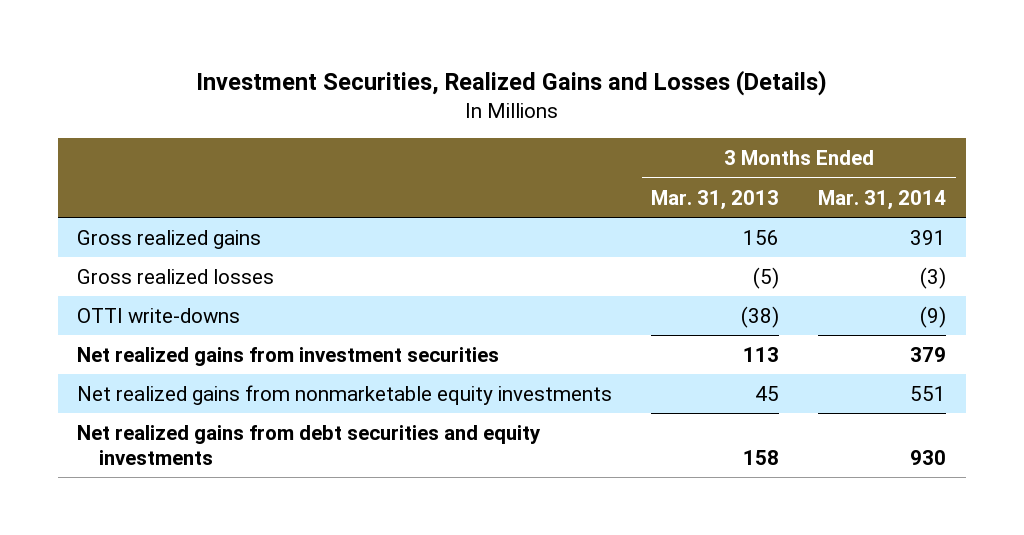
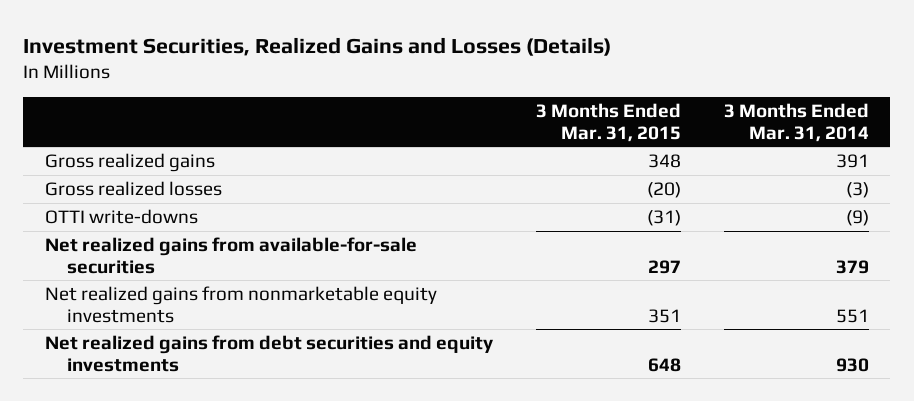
[651,189,780,210] Mar. 31, 2013 -> none
none -> [535,102,681,142] 3 Months Ended Mar. 31, 2015
[77,346,500,366] Net realized gains from investment securities -> [44,236,417,274] Net realized gains from available-for-sale securities

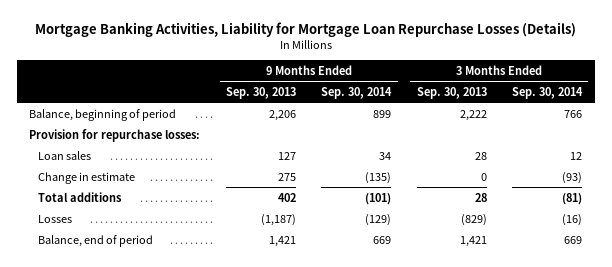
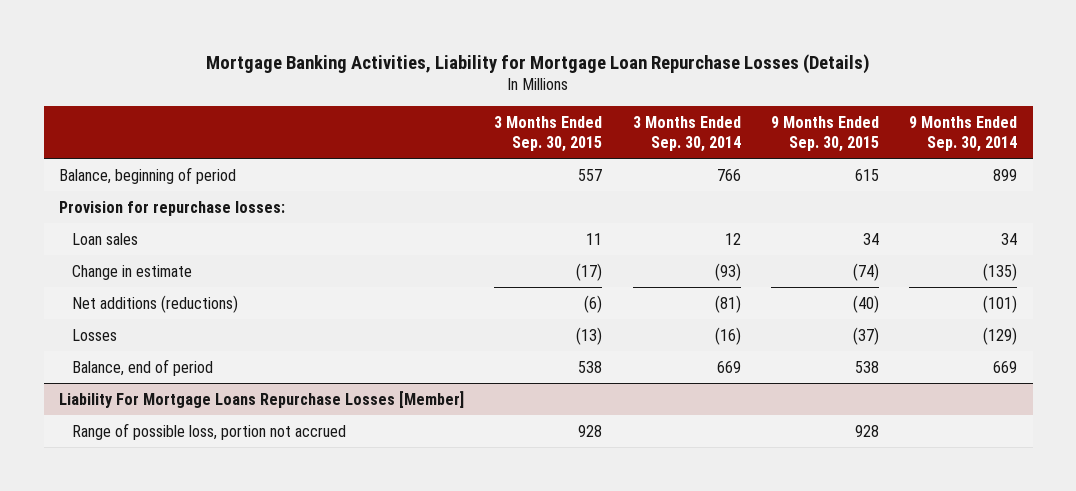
[225,86,296,99] Sep. 30, 2013 -> none
[416,86,487,99] Sep. 30, 2013 -> none
none -> [494,115,603,153] 3 Months Ended Sep. 30, 2015
none -> [771,115,880,153] 9 Months Ended Sep. 30, 2015
[38,191,123,202] Total additions -> [71,294,238,313] Net additions (reductions)
none -> [58,390,464,408] Liability For Mortgage Loans Repurchase Losses [Member]
none -> [71,422,346,440] Range of possible loss, portion not accrued

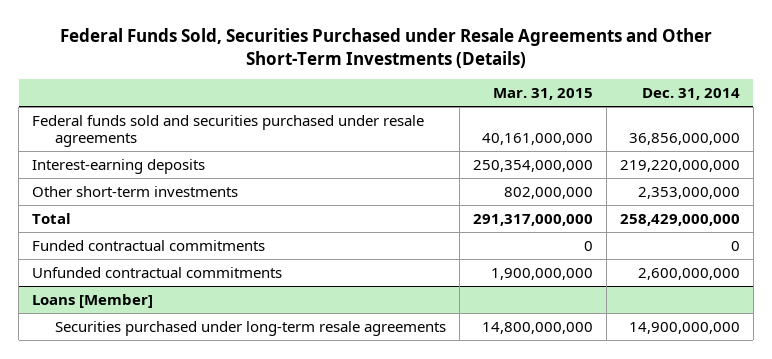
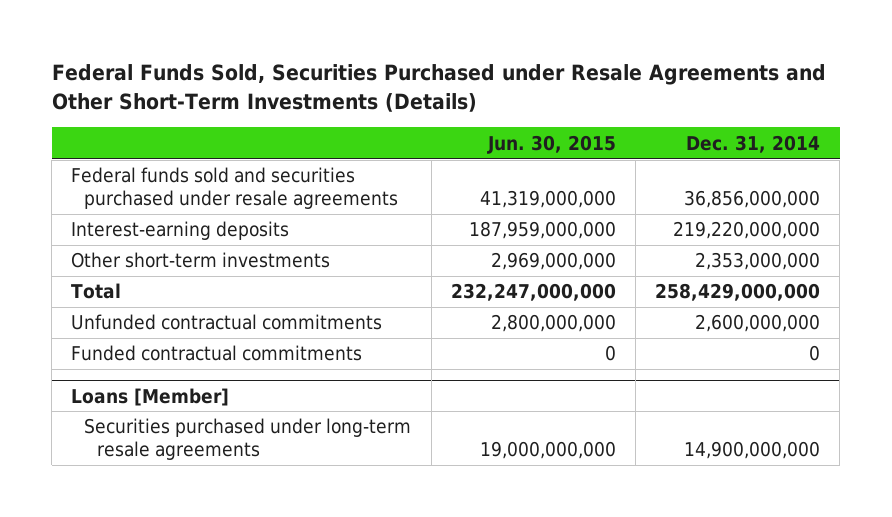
[492,88,593,101] Mar. 31, 2015 -> none
none -> [486,134,616,154] Jun. 30, 2015
[32,239,266,251] Funded contractual commitments -> [71,345,363,362] Funded contractual commitments

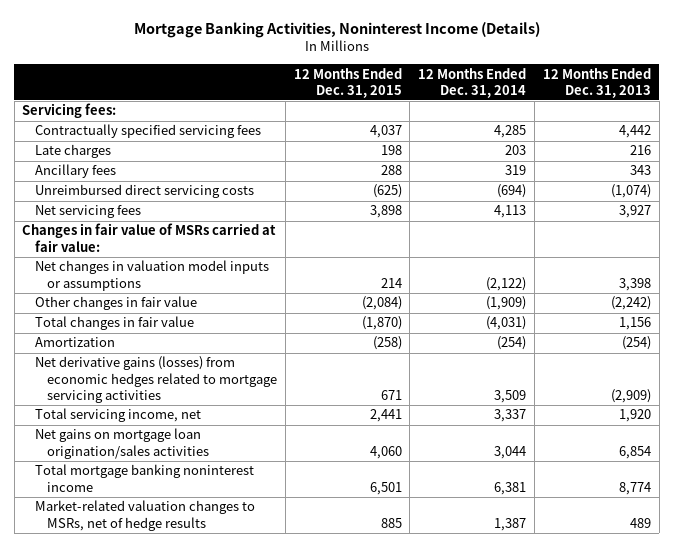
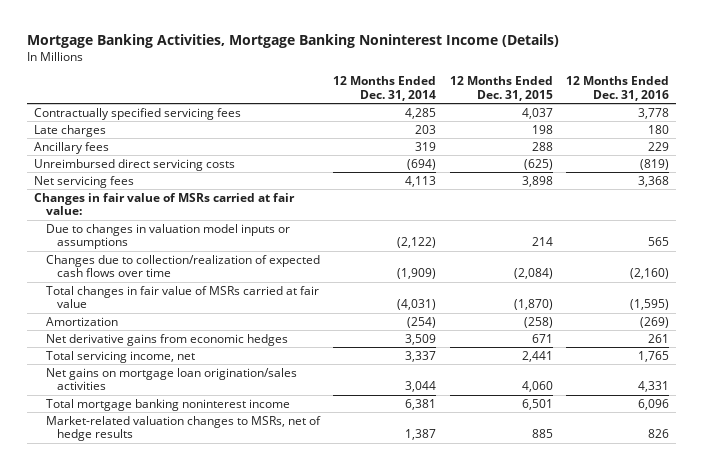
[133,22,540,39] Mortgage Banking Activities, Noninterest Income (Details) -> [27,34,560,49] Mortgage Banking Activities, Mortgage Banking Noninterest Income (Details)
[542,67,651,98] 12 Months Ended Dec. 31, 2013 -> none
none -> [565,75,669,101] 12 Months Ended Dec. 31, 2016
[22,103,117,119] Servicing fees: -> none
[34,260,269,291] Net changes in valuation model inputs or assumptions -> [45,223,290,250] Due to changes in valuation model inputs or assumptions
[34,296,197,311] Other changes in fair value -> [45,254,320,278] Changes due to collection/realization of expected cash flows over time
[34,316,194,331] Total changes in fair value -> [45,285,319,309] Total changes in fair value of MSRs carried at fair value
[34,356,278,404] Net derivative gains (losses) from economic hedges related to mortgage servicing activities -> [45,333,288,346] Net derivative gains from economic hedges

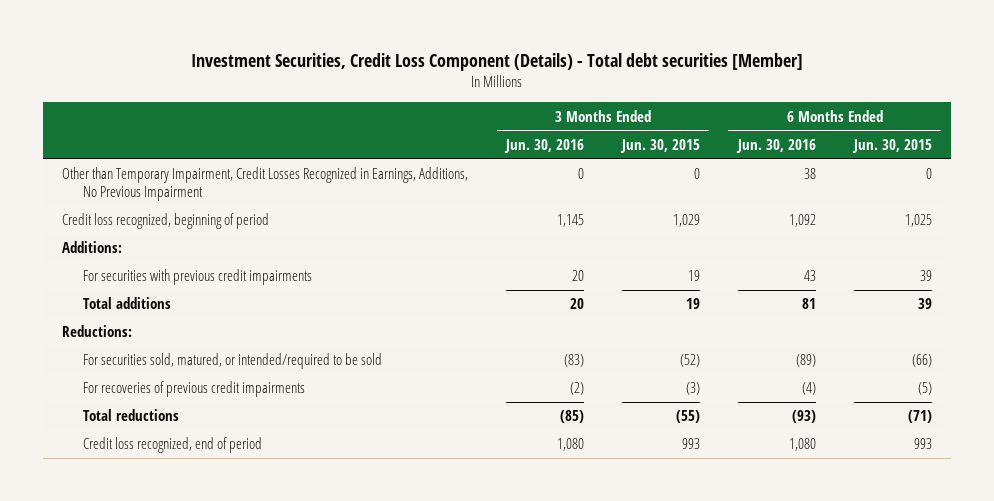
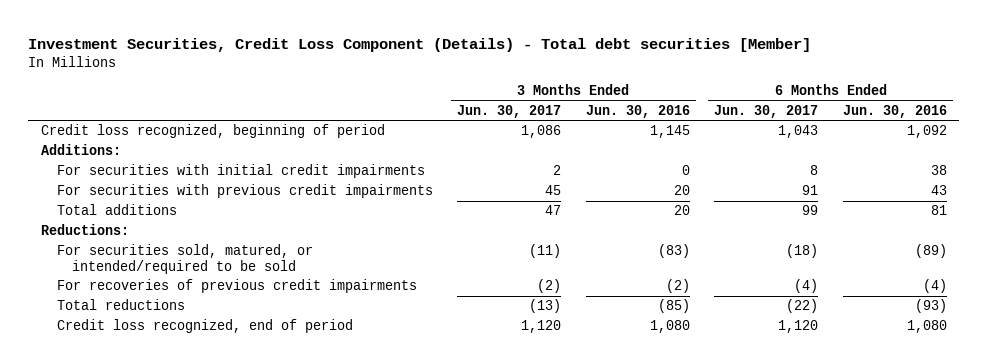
[619,138,700,153] Jun. 30, 2015 -> none
[851,138,932,153] Jun. 30, 2015 -> none
none -> [457,104,562,118] Jun. 30, 2017
none -> [714,104,819,118] Jun. 30, 2017
[62,167,469,201] Other than Temporary Impairment, Credit Losses Recognized in Earnings, Additions, No Previous Impairment -> none
none -> [56,164,425,179] For securities with initial credit impairments

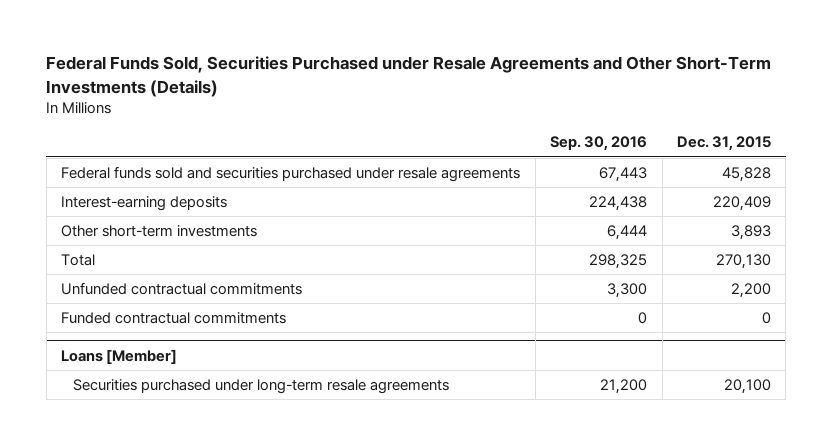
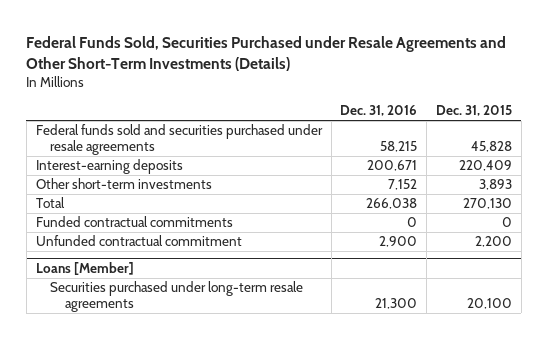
[550,136,648,152] Sep. 30, 2016 -> none
none -> [340,105,418,117] Dec. 31, 2016
[61,281,303,295] Unfunded contractual commitments -> none
none -> [35,235,242,247] Unfunded contractual commitment

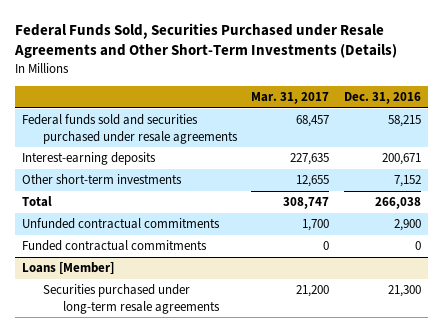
[435,105,512,117] Dec. 31, 2015 -> none
none -> [251,91,330,104] Mar. 31, 2017
none -> [22,218,221,230] Unfunded contractual commitments
[35,235,242,247] Unfunded contractual commitment -> none

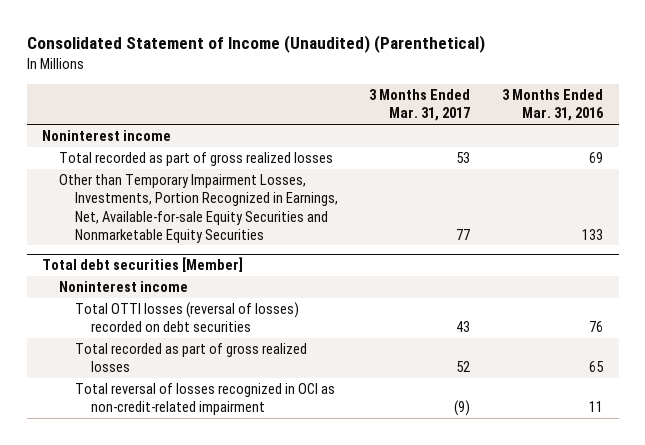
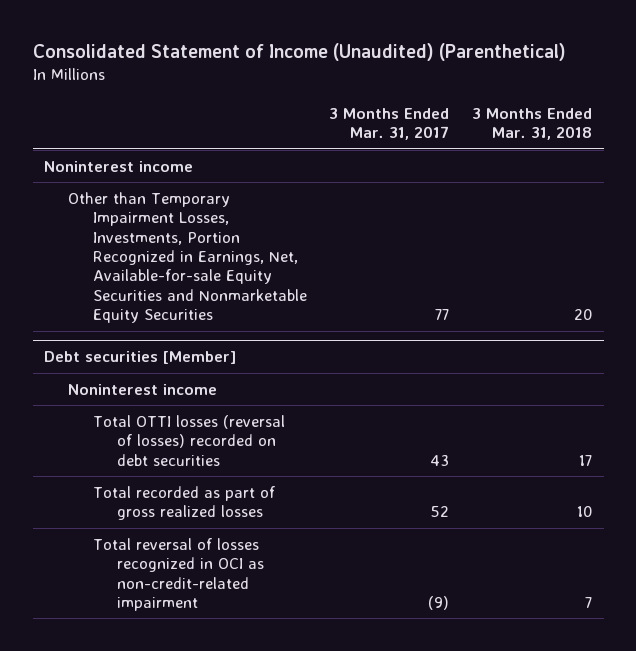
[501,89,604,122] 3 Months Ended Mar. 31, 2016 -> none
none -> [472,107,593,141] 3 Months Ended Mar. 31, 2018
[58,152,333,167] Total recorded as part of gross realized losses -> none
[42,257,244,273] Total debt securities [Member] -> [44,351,237,365] Debt securities [Member]

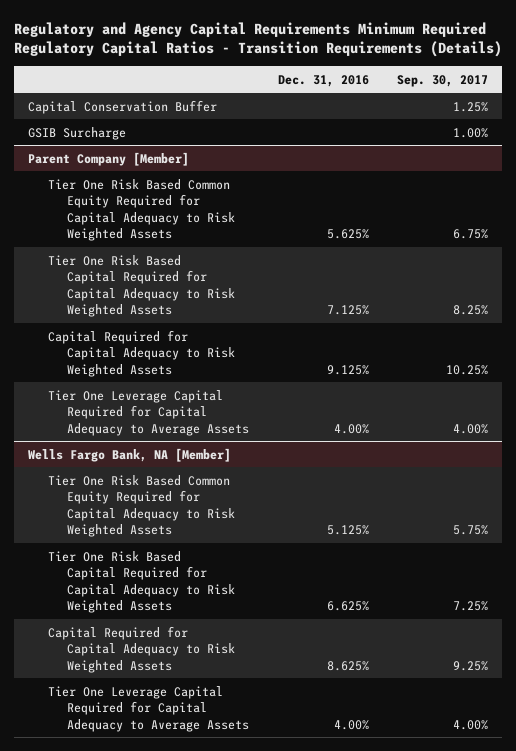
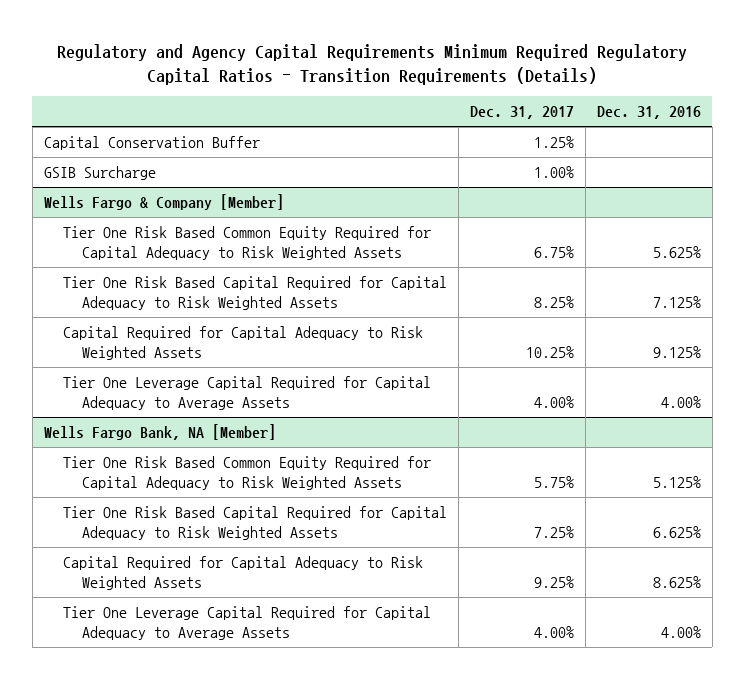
[397,74,489,87] Sep. 30, 2017 -> none
none -> [469,106,574,120] Dec. 31, 2017
[28,151,190,166] Parent Company [Member] -> [43,193,284,210] Wells Fargo & Company [Member]

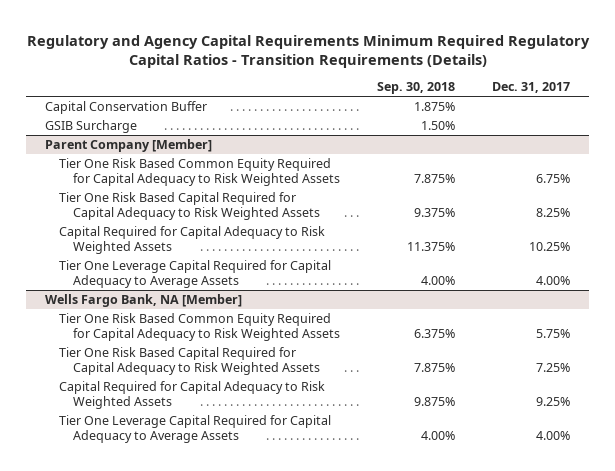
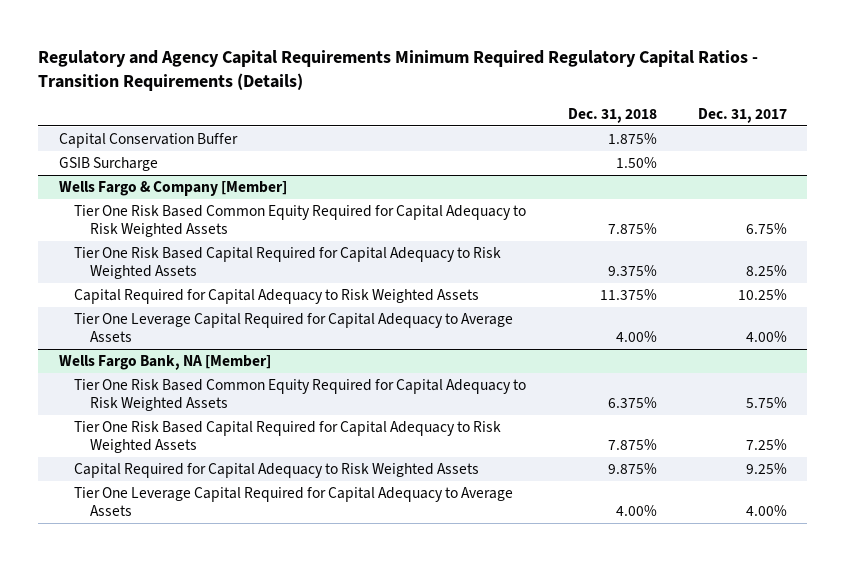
[377,82,456,95] Sep. 30, 2018 -> none
none -> [567,108,657,124] Dec. 31, 2018
[45,138,213,152] Parent Company [Member] -> [59,180,288,196] Wells Fargo & Company [Member]

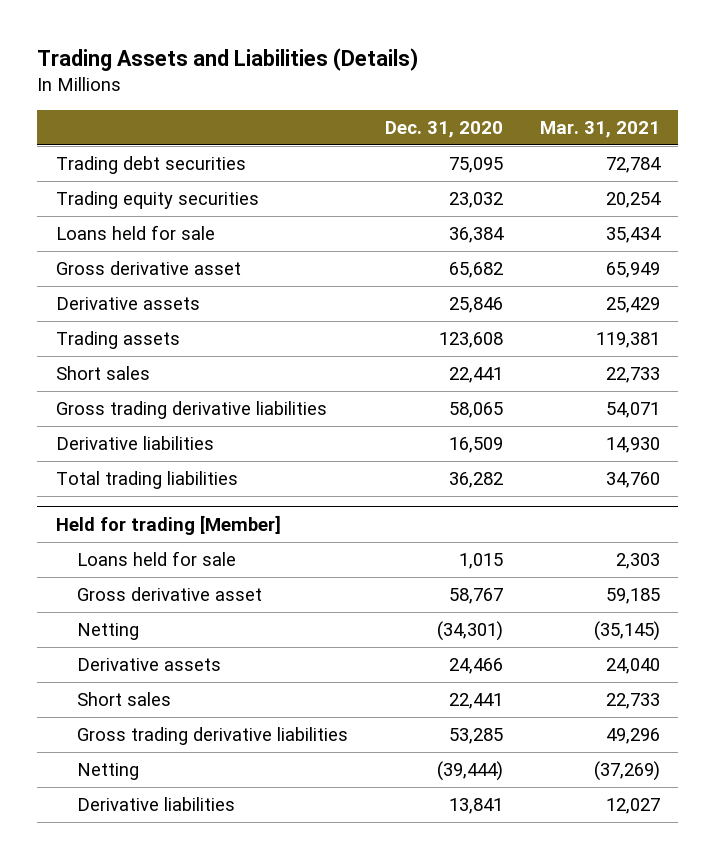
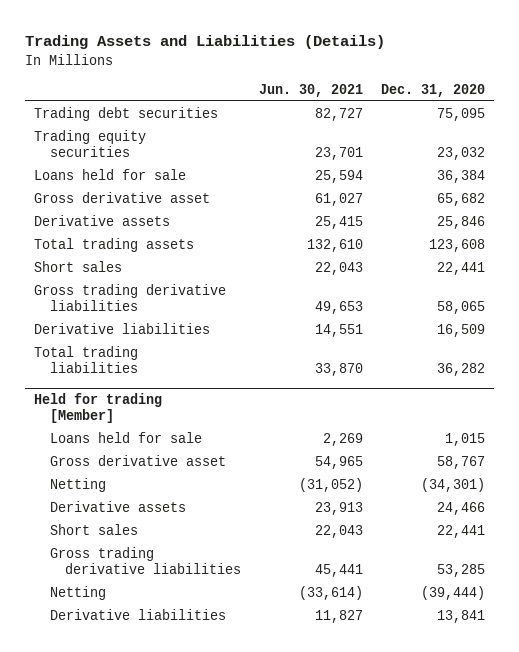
[539,121,660,139] Mar. 31, 2021 -> none
none -> [259,83,364,97] Jun. 30, 2021
[55,331,180,350] Trading assets -> [34,237,195,252] Total trading assets

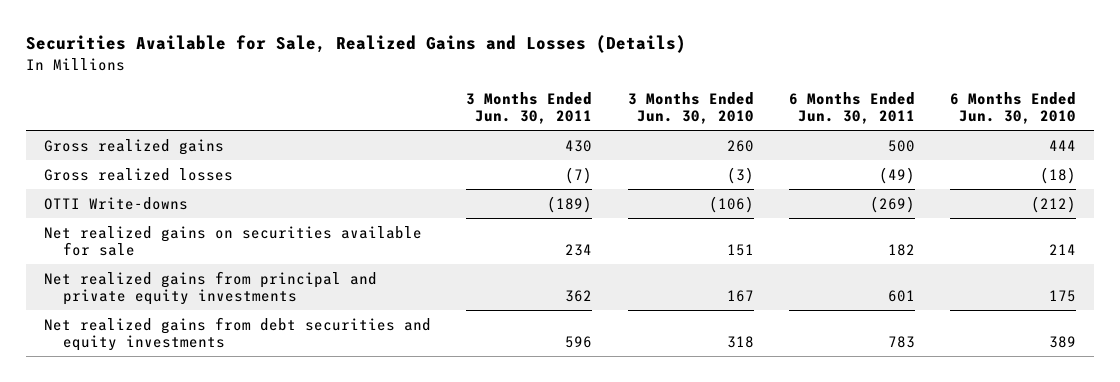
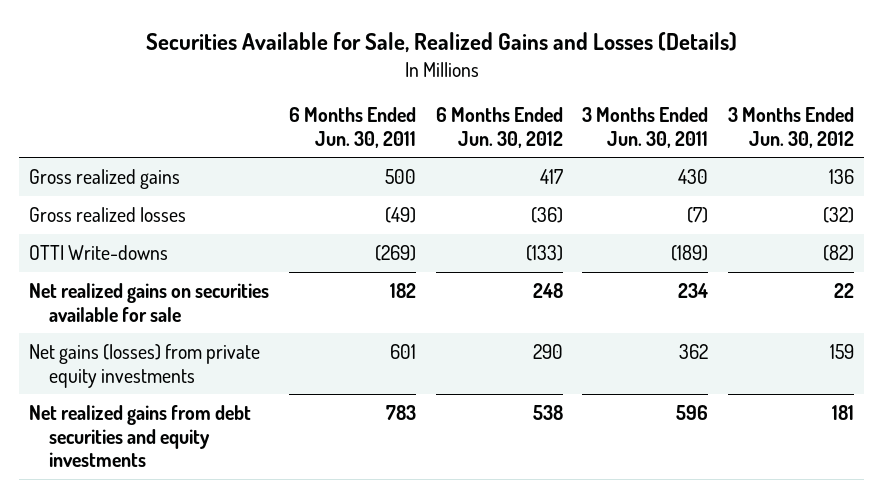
[627,91,754,125] 3 Months Ended Jun. 30, 2010 -> none
[950,91,1077,125] 6 Months Ended Jun. 30, 2010 -> none
none -> [435,107,563,148] 6 Months Ended Jun. 30, 2012
none -> [728,107,855,148] 3 Months Ended Jun. 30, 2012
[44,270,378,305] Net realized gains from principal and private equity investments -> [29,344,261,388] Net gains (losses) from private equity investments

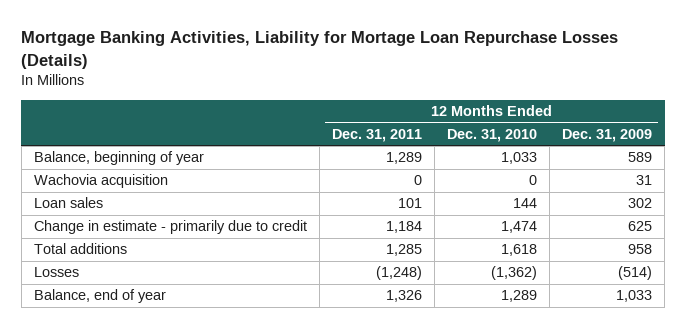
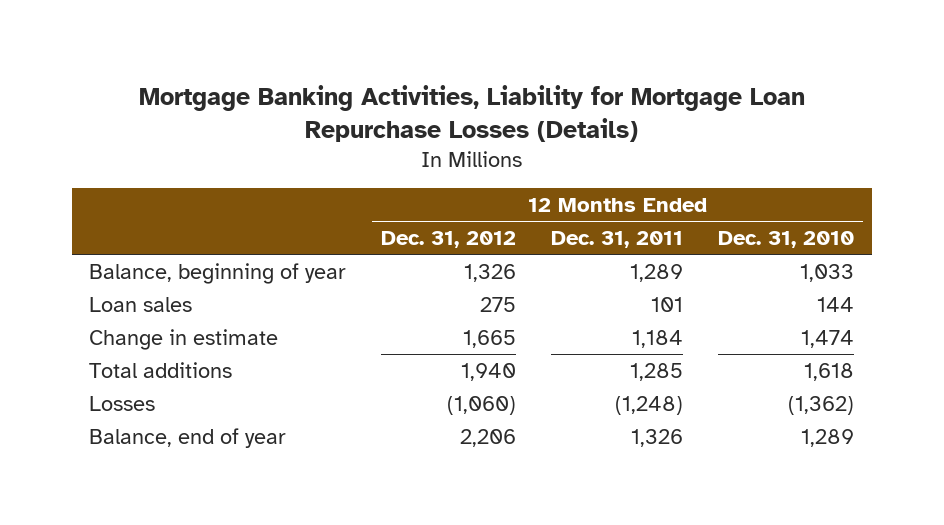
[21,31,619,69] Mortgage Banking Activities, Liability for Mortage Loan Repurchase Losses (Details) -> [138,84,805,142] Mortgage Banking Activities, Liability for Mortgage Loan Repurchase Losses (Details)
[562,128,653,142] Dec. 31, 2009 -> none
none -> [380,230,516,248] Dec. 31, 2012
[33,174,168,189] Wachovia acquisition -> none
[33,220,307,235] Change in estimate - primarily due to credit -> [89,328,279,350] Change in estimate

